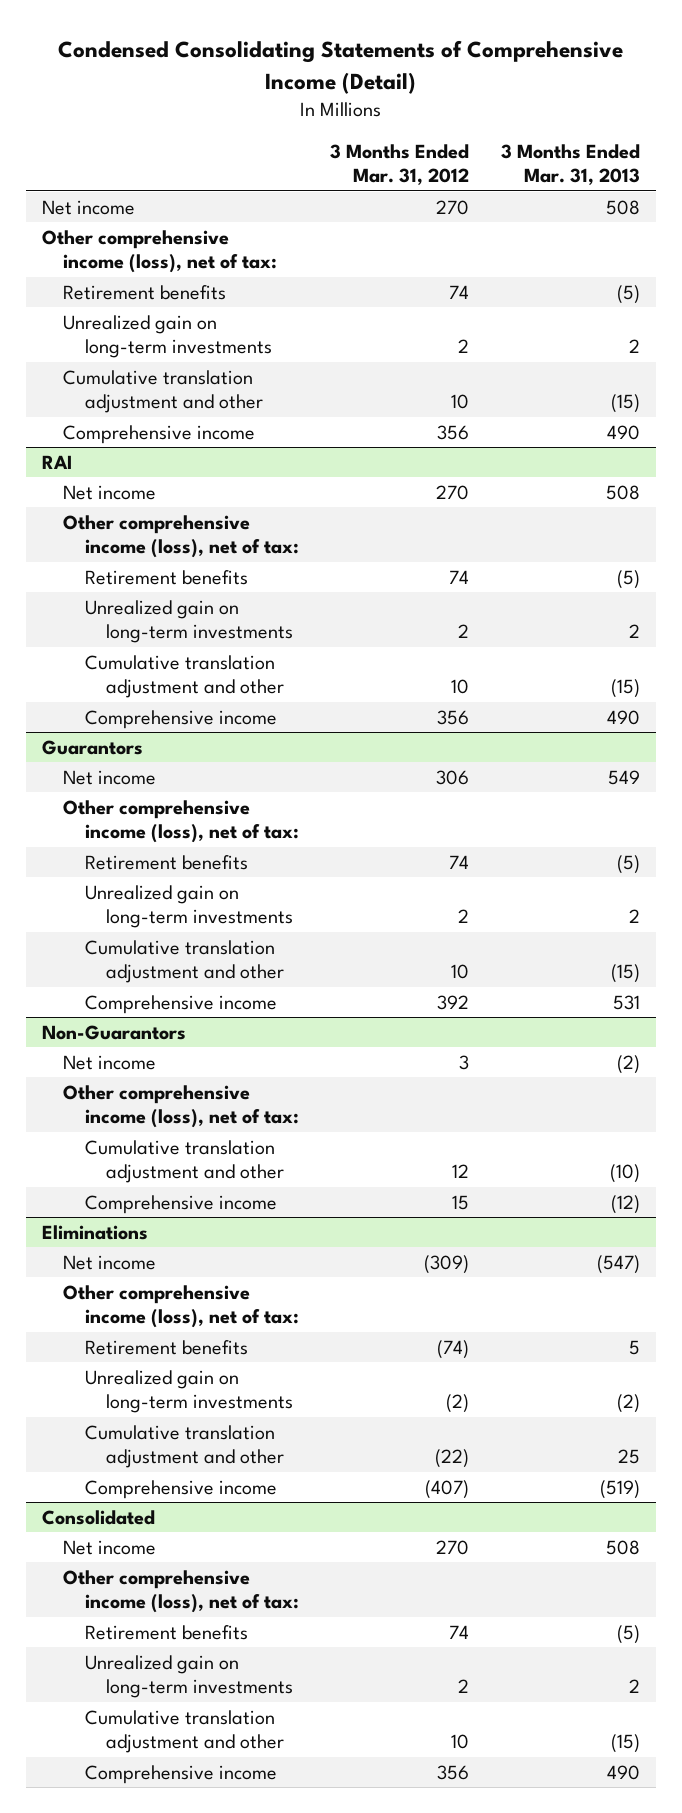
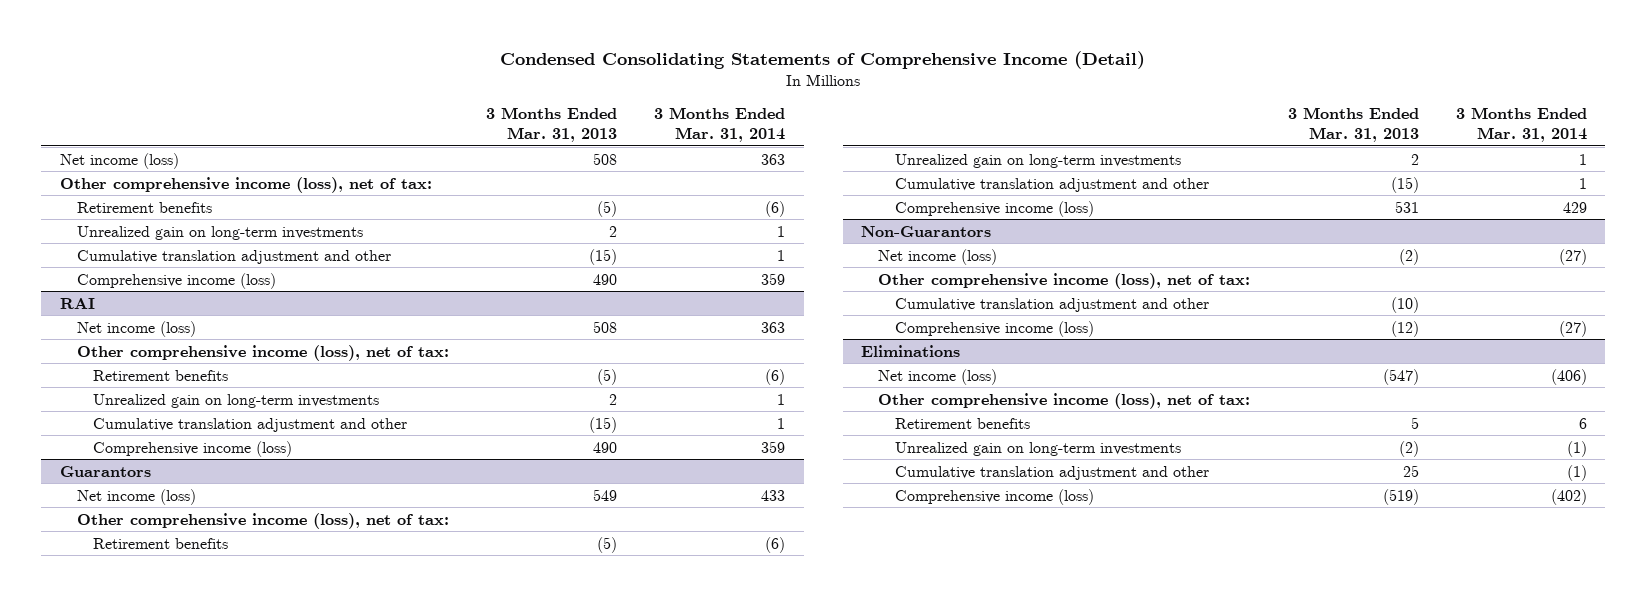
[330,143,470,186] 3 Months Ended Mar. 31, 2012 -> none
none -> [654,107,786,143] 3 Months Ended Mar. 31, 2014
[41,199,135,215] Net income -> [59,152,179,169] Net income (loss)
[63,424,256,444] Comprehensive income -> [76,272,276,289] Comprehensive income (loss)
[63,484,157,500] Net income -> [76,320,196,337] Net income (loss)
[84,709,277,729] Comprehensive income -> [93,440,293,457] Comprehensive income (loss)
[63,769,157,785] Net income -> [76,488,196,505] Net income (loss)
[84,994,277,1014] Comprehensive income -> [895,200,1095,217] Comprehensive income (loss)
[63,1054,157,1070] Net income -> [878,248,998,265] Net income (loss)
[84,1194,277,1214] Comprehensive income -> [895,320,1095,337] Comprehensive income (loss)
[63,1254,157,1270] Net income -> [878,368,998,385] Net income (loss)
[41,1509,155,1525] Consolidated -> none
[63,1539,157,1555] Net income -> none
[63,1569,299,1614] Other comprehensive income (loss), net of tax: -> none
[84,1624,248,1640] Retirement benefits -> none
[84,1654,293,1699] Unrealized gain on long-term investments -> none
[84,1709,284,1754] Cumulative translation adjustment and other -> none
[84,1764,277,1784] Comprehensive income -> none
[84,1479,277,1499] Comprehensive income -> [895,488,1095,505] Comprehensive income (loss)

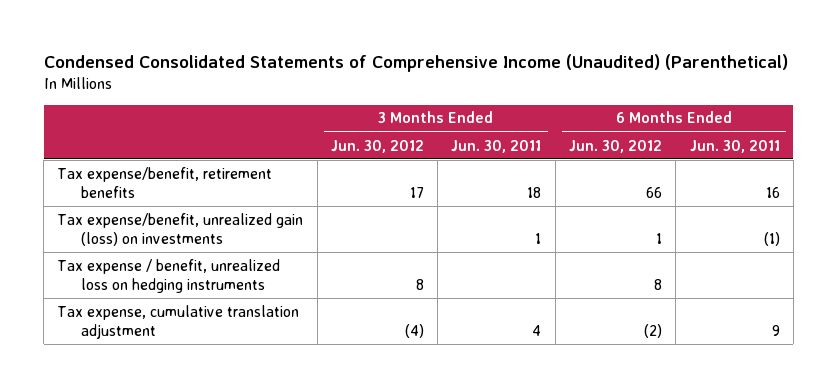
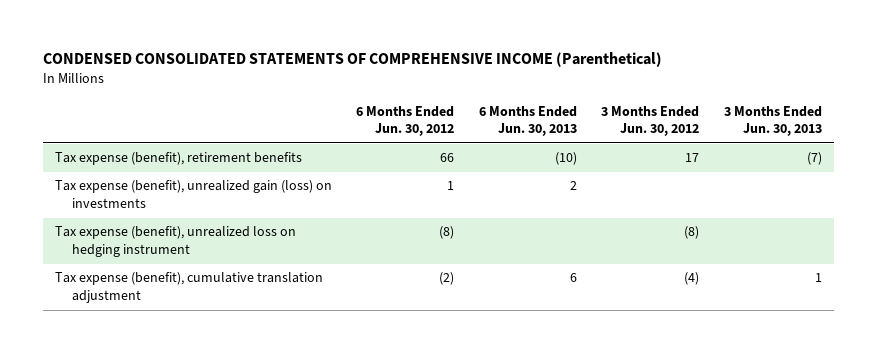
[43,53,788,72] Condensed Consolidated Statements of Comprehensive Income (Unaudited) (Parenthetical) -> [42,52,662,68] CONDENSED CONSOLIDATED STATEMENTS OF COMPREHENSIVE INCOME (Parenthetical)
[451,139,542,153] Jun. 30, 2011 -> none
[689,139,780,153] Jun. 30, 2011 -> none
none -> [478,105,577,137] 6 Months Ended Jun. 30, 2013
none -> [723,105,822,137] 3 Months Ended Jun. 30, 2013
[57,166,273,199] Tax expense/benefit, retirement benefits -> [54,152,302,166] Tax expense (benefit), retirement benefits
[57,212,304,247] Tax expense/benefit, unrealized gain (loss) on investments -> [54,180,332,209] Tax expense (benefit), unrealized gain (loss) on investments
[57,258,281,294] Tax expense / benefit, unrealized loss on hedging instruments -> [54,226,296,258] Tax expense (benefit), unrealized loss on hedging instrument
[415,279,424,291] 8 -> [684,226,700,240] (8)
[653,279,662,291] 8 -> [439,226,455,240] (8)
[57,304,300,340] Tax expense, cumulative translation adjustment -> [54,272,323,304] Tax expense (benefit), cumulative translation adjustment

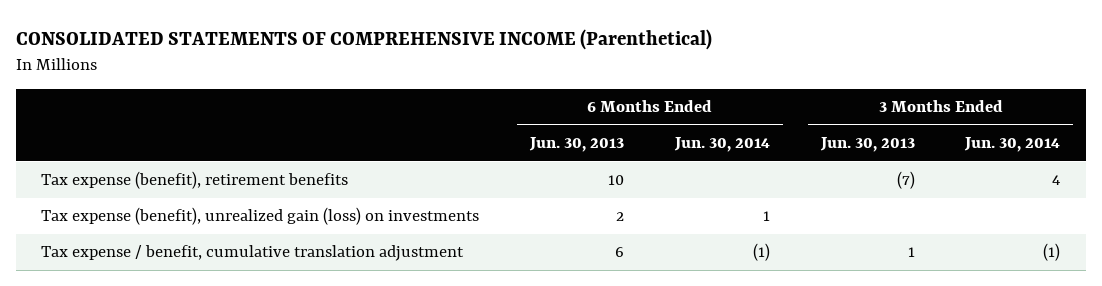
[42,52,662,68] CONDENSED CONSOLIDATED STATEMENTS OF COMPREHENSIVE INCOME (Parenthetical) -> [15,28,712,50] CONSOLIDATED STATEMENTS OF COMPREHENSIVE INCOME (Parenthetical)
[356,105,455,137] 6 Months Ended Jun. 30, 2012 -> none
[601,105,700,137] 3 Months Ended Jun. 30, 2012 -> none
none -> [673,137,770,153] Jun. 30, 2014
none -> [964,137,1061,153] Jun. 30, 2014
[554,152,577,166] (10) -> [608,175,625,186] 10
[54,226,296,258] Tax expense (benefit), unrealized loss on hedging instrument -> none
[54,272,323,304] Tax expense (benefit), cumulative translation adjustment -> [41,245,465,262] Tax expense / benefit, cumulative translation adjustment

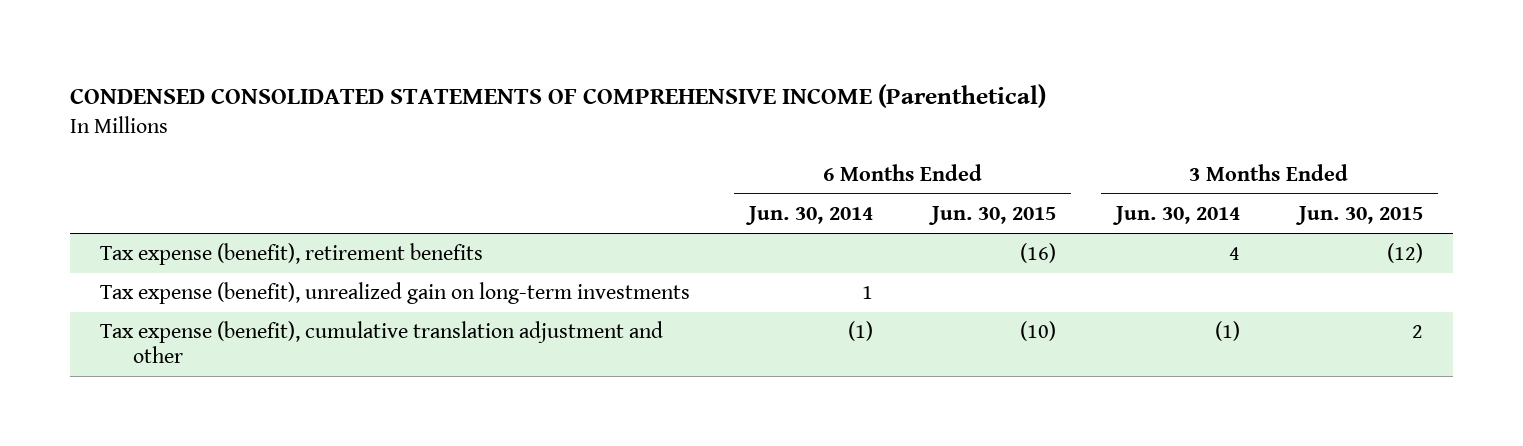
[15,28,712,50] CONSOLIDATED STATEMENTS OF COMPREHENSIVE INCOME (Parenthetical) -> [70,83,1047,108] CONDENSED CONSOLIDATED STATEMENTS OF COMPREHENSIVE INCOME (Parenthetical)
[529,137,625,153] Jun. 30, 2013 -> none
[819,137,915,153] Jun. 30, 2013 -> none
none -> [928,206,1057,226] Jun. 30, 2015
none -> [1295,206,1424,226] Jun. 30, 2015
[41,207,480,226] Tax expense (benefit), unrealized gain (loss) on investments -> [99,282,690,305] Tax expense (benefit), unrealized gain on long-term investments
[41,245,465,262] Tax expense / benefit, cumulative translation adjustment -> [99,321,663,364] Tax expense (benefit), cumulative translation adjustment and other

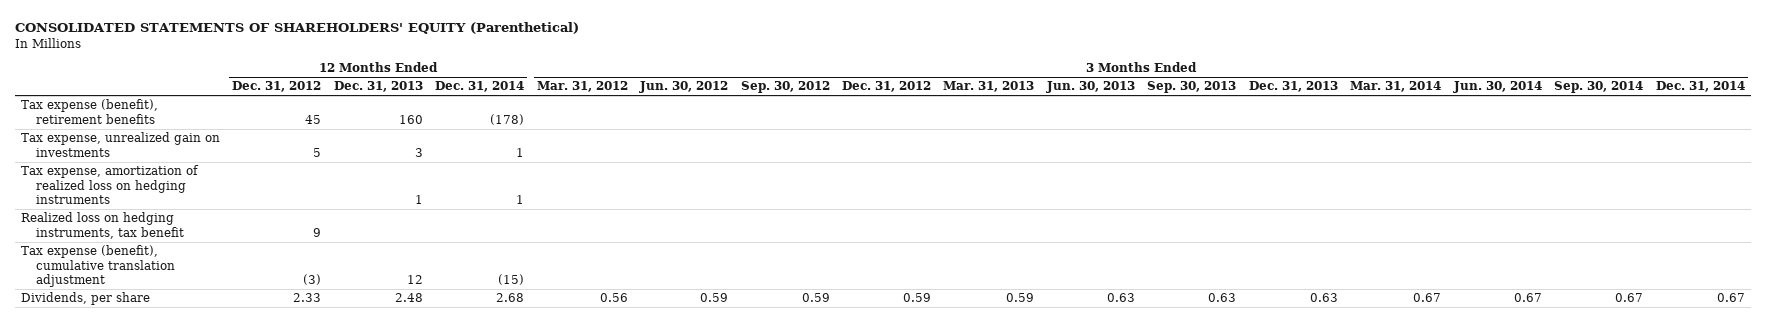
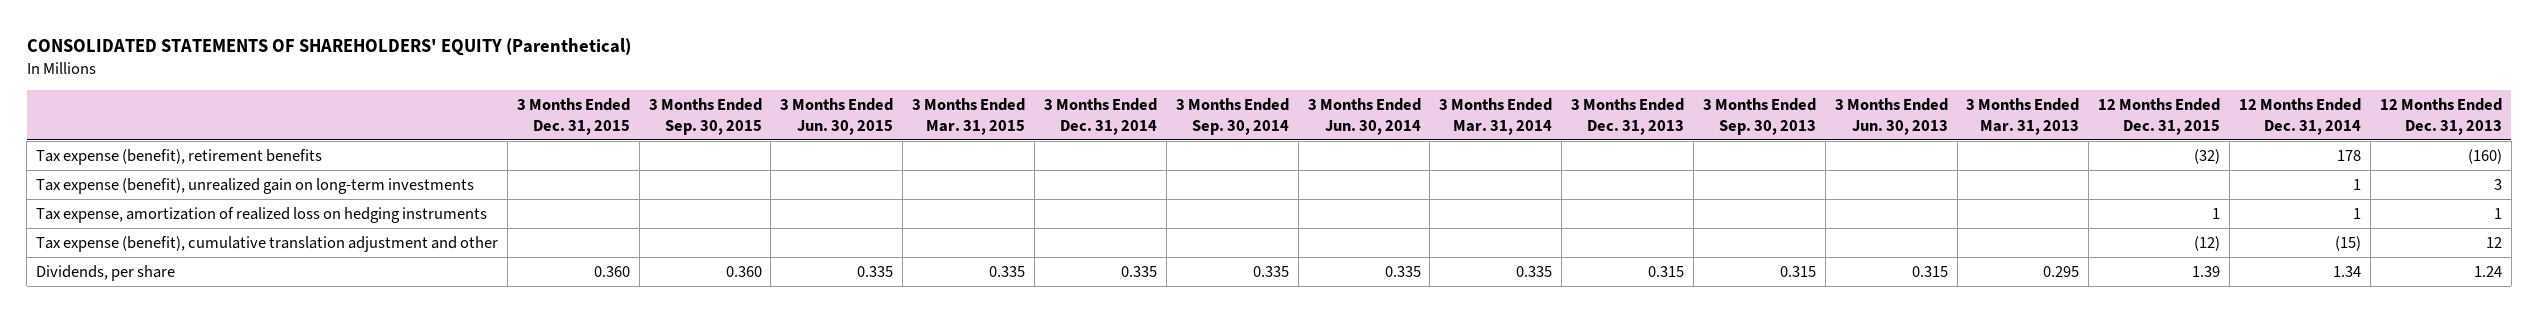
[232,81,322,93] Dec. 31, 2012 -> none
[536,81,628,93] Mar. 31, 2012 -> none
[639,81,729,94] Jun. 30, 2012 -> none
[740,81,830,94] Sep. 30, 2012 -> none
[842,81,932,93] Dec. 31, 2012 -> none
none -> [516,97,630,135] 3 Months Ended Dec. 31, 2015
none -> [648,97,762,135] 3 Months Ended Sep. 30, 2015
none -> [780,97,894,135] 3 Months Ended Jun. 30, 2015
none -> [912,97,1026,135] 3 Months Ended Mar. 31, 2015
none -> [2098,97,2221,135] 12 Months Ended Dec. 31, 2015
[398,114,423,124] 160 -> [2467,148,2502,164] (160)
[490,113,525,125] (178) -> [2336,149,2361,161] 178
[20,132,220,157] Tax expense, unrealized gain on investments -> [36,177,475,194] Tax expense (benefit), unrealized gain on long-term investments
[20,212,185,239] Realized loss on hedging instruments, tax benefit -> none
[20,245,176,287] Tax expense (benefit), cumulative translation adjustment -> [36,235,499,252] Tax expense (benefit), cumulative translation adjustment and other
[394,293,423,303] 2.48 -> [2473,265,2502,277] 1.24
[496,293,525,303] 2.68 -> [2332,265,2361,277] 1.34
[1006,293,1035,303] 0.59 -> [2043,265,2080,277] 0.295
[1106,293,1135,303] 0.63 -> [1911,265,1948,277] 0.315
[1208,293,1237,303] 0.63 -> [1779,265,1816,277] 0.315
[1309,293,1338,303] 0.63 -> [1648,265,1685,277] 0.315
[1413,293,1442,303] 0.67 -> [1516,265,1553,277] 0.335
[1513,293,1542,303] 0.67 -> [1384,265,1421,277] 0.335
[1615,293,1644,303] 0.67 -> [1252,265,1289,277] 0.335
[1716,293,1745,303] 0.67 -> [1120,265,1157,277] 0.335

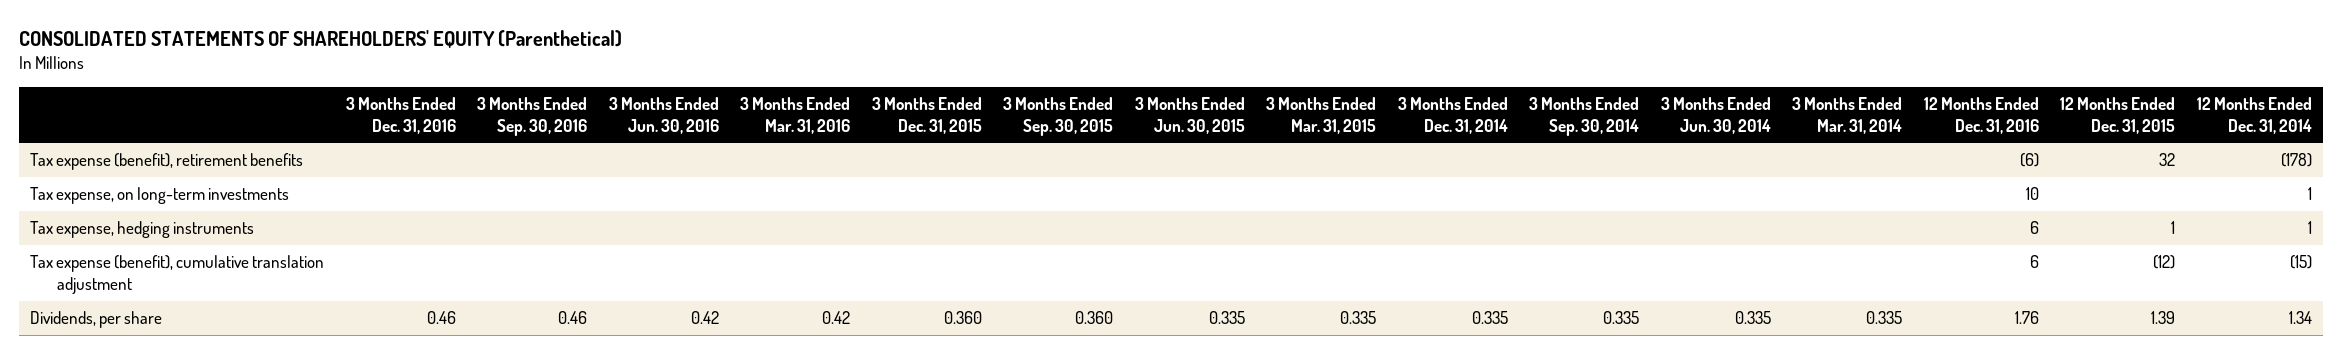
[1571,97,1685,135] 3 Months Ended Dec. 31, 2013 -> none
[1702,97,1816,135] 3 Months Ended Sep. 30, 2013 -> none
[1834,97,1948,135] 3 Months Ended Jun. 30, 2013 -> none
[1966,97,2080,135] 3 Months Ended Mar. 31, 2013 -> none
[2379,97,2502,135] 12 Months Ended Dec. 31, 2013 -> none
none -> [345,96,456,134] 3 Months Ended Dec. 31, 2016
none -> [477,96,588,136] 3 Months Ended Sep. 30, 2016
none -> [608,96,719,134] 3 Months Ended Jun. 30, 2016
none -> [740,96,851,134] 3 Months Ended Mar. 31, 2016
none -> [1923,96,2039,134] 12 Months Ended Dec. 31, 2016
[2194,148,2221,164] (32) -> [2159,153,2176,167] 32
[2336,149,2361,161] 178 -> [2280,153,2312,168] (178)
[36,177,475,194] Tax expense (benefit), unrealized gain on long-term investments -> [30,187,290,205] Tax expense, on long-term investments
[36,206,488,223] Tax expense, amortization of realized loss on hedging instruments -> [30,221,255,239] Tax expense, hedging instruments
[36,235,499,252] Tax expense (benefit), cumulative translation adjustment and other -> [30,255,325,295] Tax expense (benefit), cumulative translation adjustment

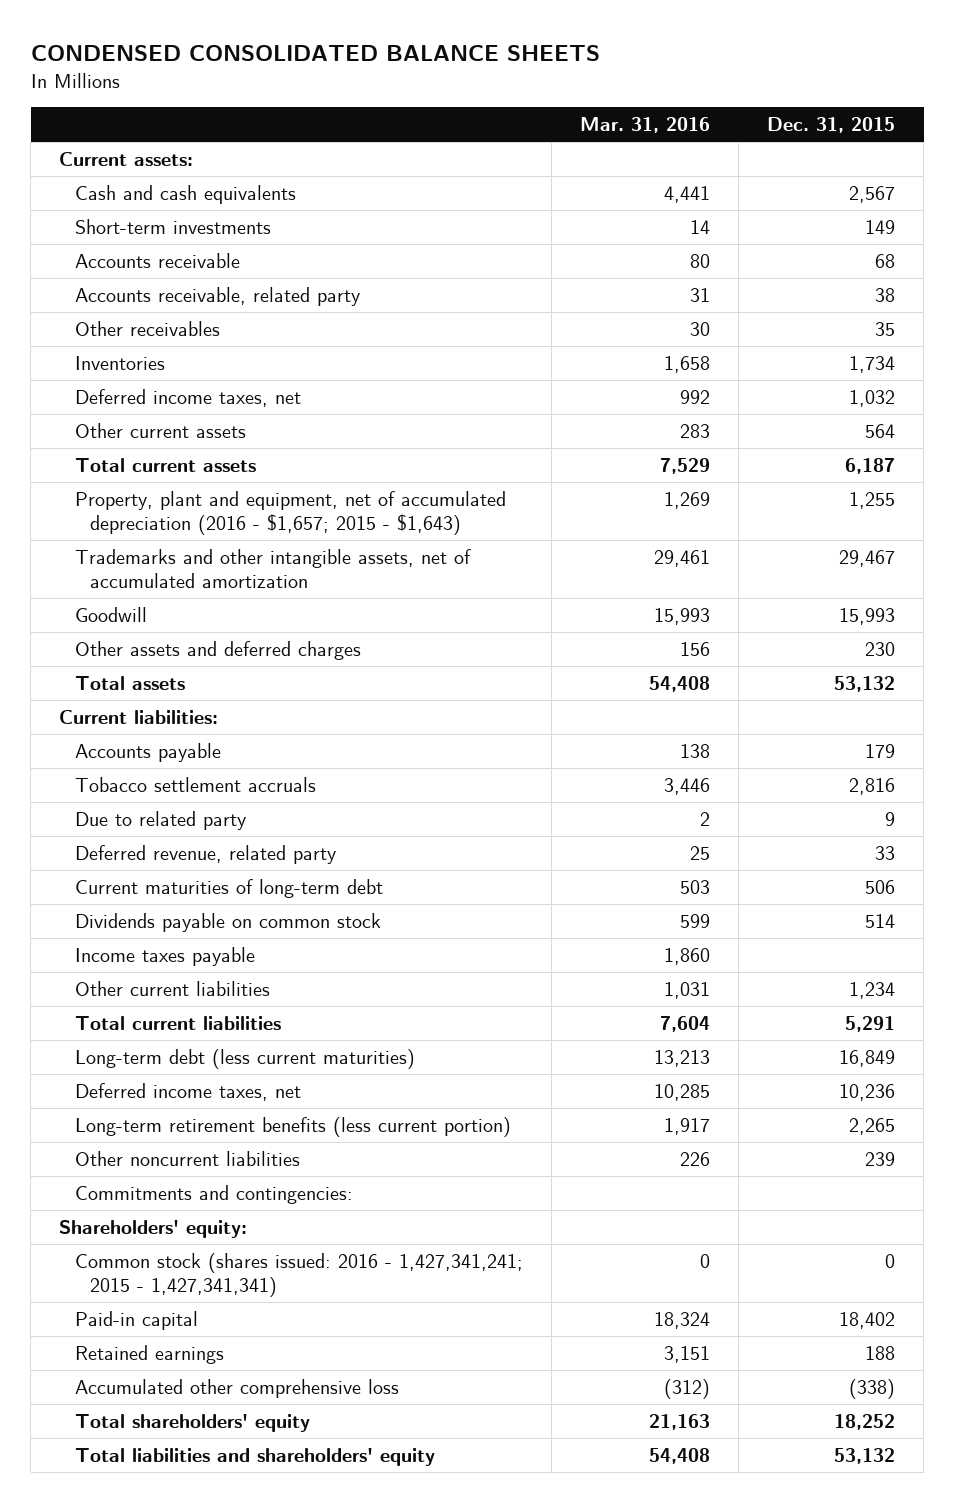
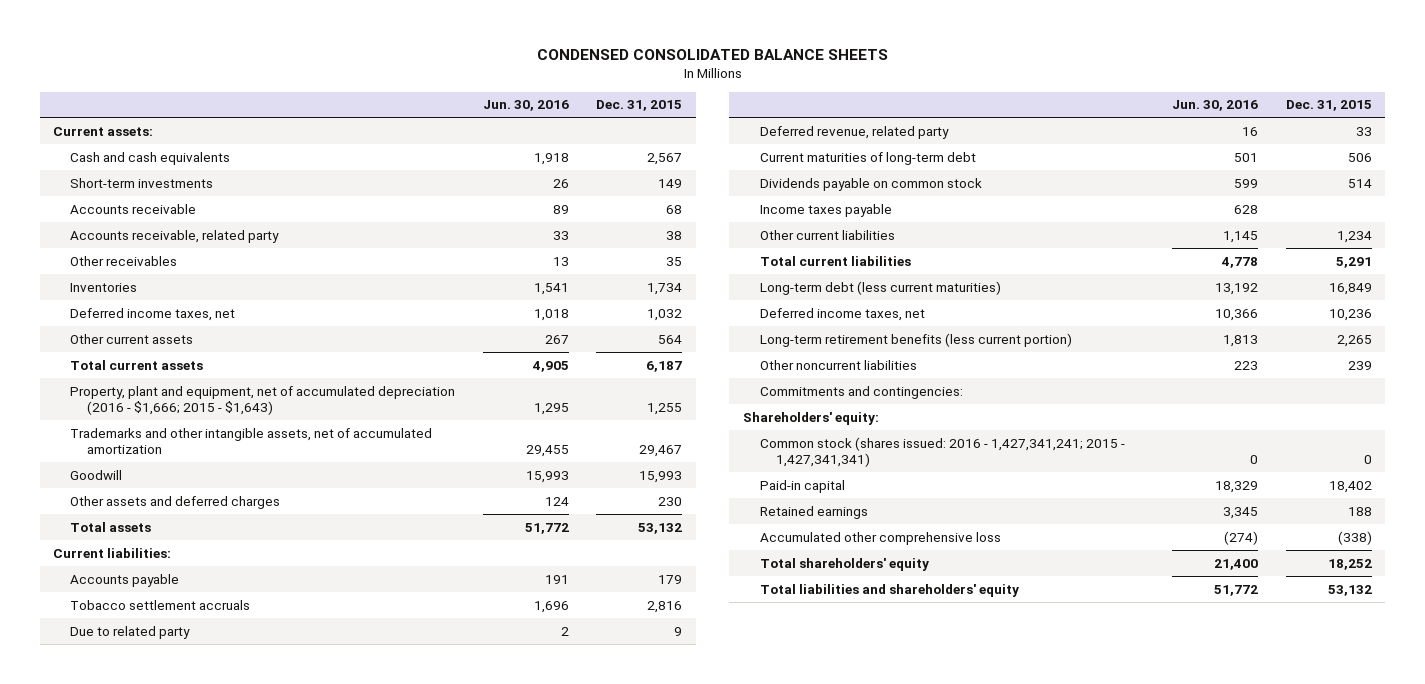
[579,117,710,134] Mar. 31, 2016 -> none
none -> [482,100,569,112] Jun. 30, 2016
[74,490,506,536] Property, plant and equipment, net of accumulated depreciation (2016 - $1,657; 2015 - $1,643) -> [70,385,456,416] Property, plant and equipment, net of accumulated depreciation (2016 - $1,666; 2015 - $1,643)

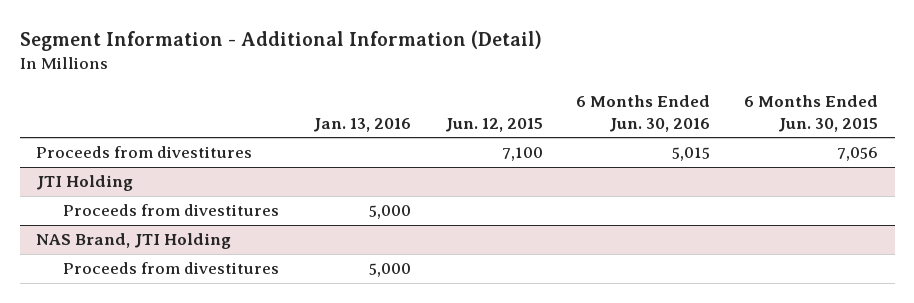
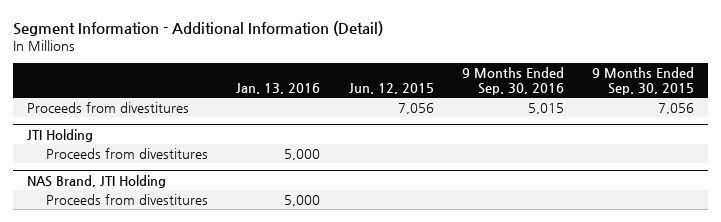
[576,94,711,132] 6 Months Ended Jun. 30, 2016 -> none
[743,94,878,132] 6 Months Ended Jun. 30, 2015 -> none
none -> [461,66,564,96] 9 Months Ended Sep. 30, 2016
none -> [592,66,695,96] 9 Months Ended Sep. 30, 2015
[501,147,543,162] 7,100 -> [397,102,434,114] 7,056

